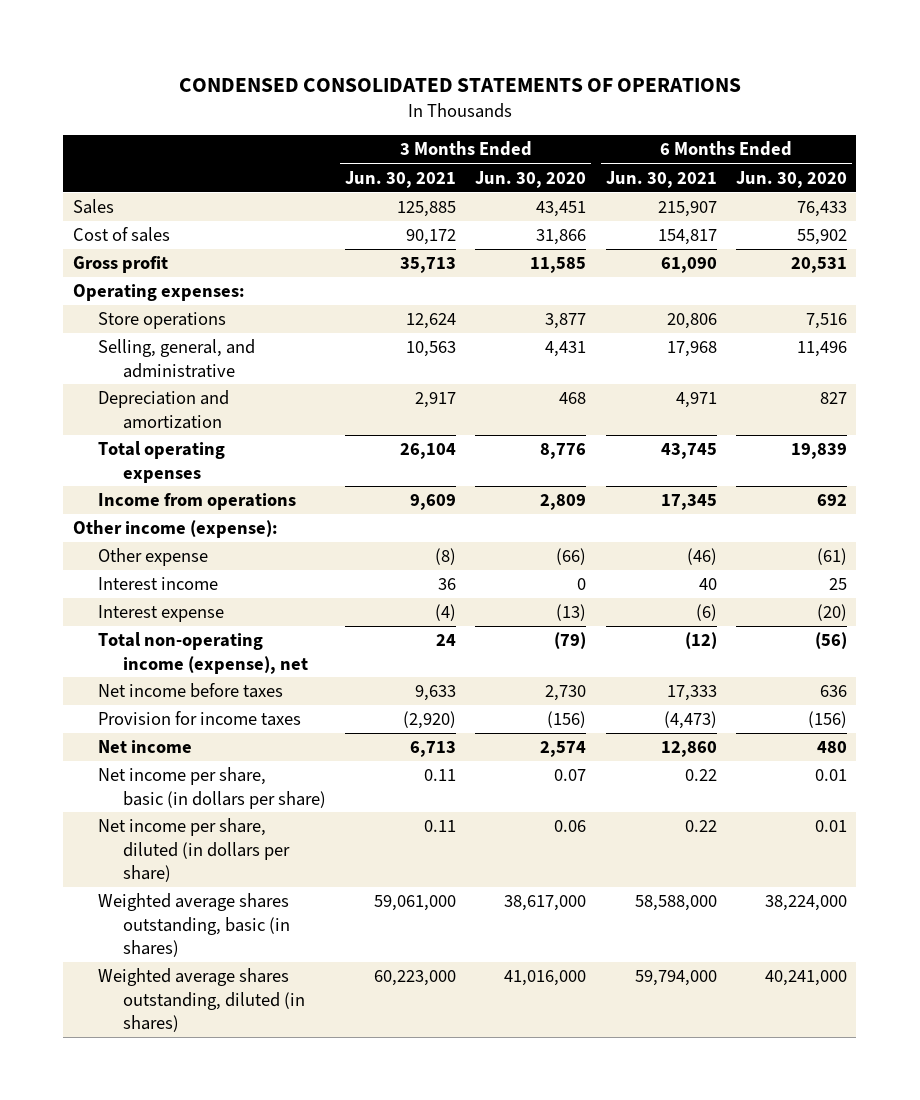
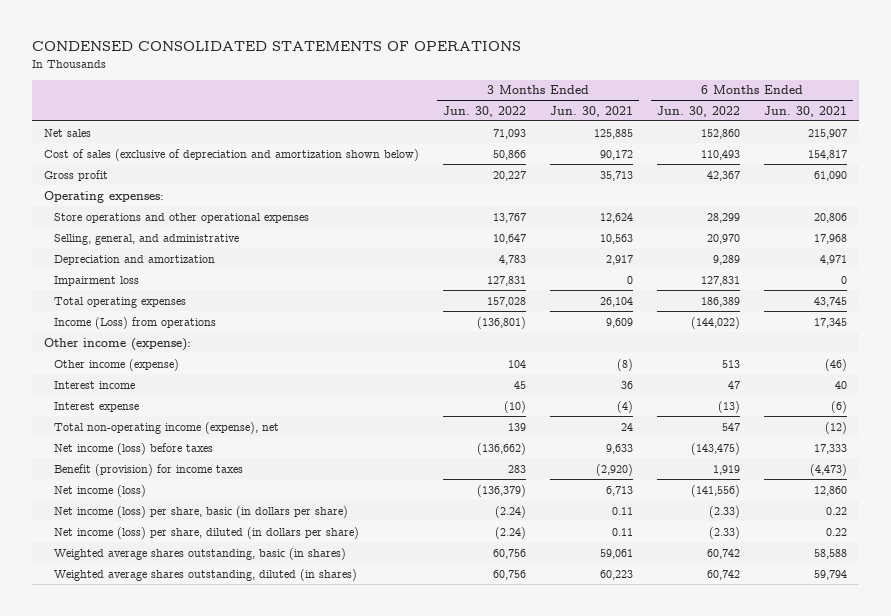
[475,170,587,188] Jun. 30, 2020 -> none
[735,170,847,188] Jun. 30, 2020 -> none
none -> [442,105,526,117] Jun. 30, 2022
none -> [656,105,740,117] Jun. 30, 2022
[72,199,114,215] Sales -> [43,128,91,137] Net sales
[72,227,170,243] Cost of sales -> [43,148,419,161] Cost of sales (exclusive of depreciation and amortization shown below)
[97,312,226,330] Store operations -> [53,212,309,223] Store operations and other operational expenses
none -> [53,275,139,286] Impairment loss
[97,493,296,511] Income from operations -> [53,316,216,329] Income (Loss) from operations
[97,548,208,567] Other expense -> [53,358,179,371] Other income (expense)
[97,683,283,699] Net income before taxes -> [53,442,213,455] Net income (loss) before taxes
[97,711,301,727] Provision for income taxes -> [53,463,243,476] Benefit (provision) for income taxes
[97,740,192,754] Net income -> [53,484,146,497] Net income (loss)
[97,767,327,809] Net income per share, basic (in dollars per share) -> [53,505,348,518] Net income (loss) per share, basic (in dollars per share)
[97,818,291,882] Net income per share, diluted (in dollars per share) -> [53,526,359,539] Net income (loss) per share, diluted (in dollars per share)
[374,895,457,912] 59,061,000 -> [599,548,633,559] 59,061
[634,895,717,912] 58,588,000 -> [813,548,847,559] 58,588
[374,970,457,987] 60,223,000 -> [599,569,633,580] 60,223
[634,970,717,987] 59,794,000 -> [813,569,847,580] 59,794

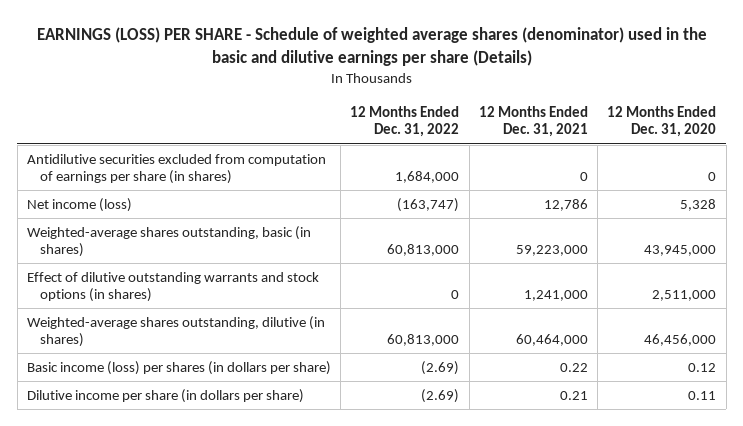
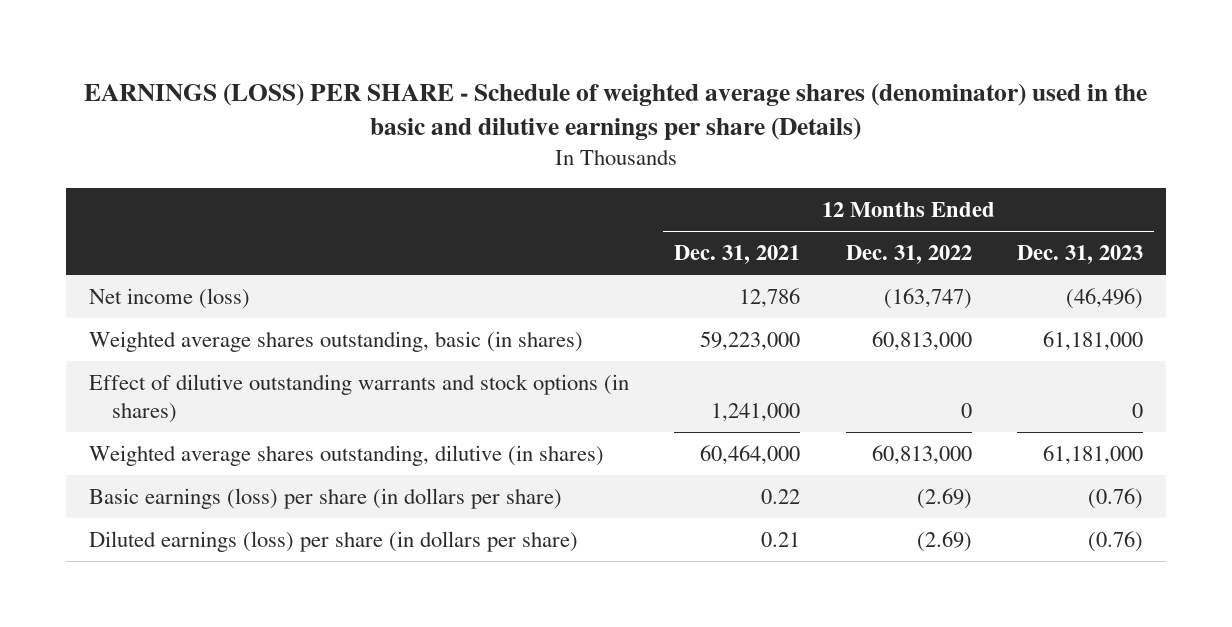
[607,106,717,138] 12 Months Ended Dec. 31, 2020 -> none
none -> [1017,245,1144,265] Dec. 31, 2023
[26,153,326,185] Antidilutive securities excluded from computation of earnings per share (in shares) -> none
[26,225,311,258] Weighted-average shares outstanding, basic (in shares) -> [88,331,583,353] Weighted average shares outstanding, basic (in shares)
[26,315,325,348] Weighted-average shares outstanding, dilutive (in shares) -> [88,445,604,467] Weighted average shares outstanding, dilutive (in shares)
[26,360,331,375] Basic income (loss) per shares (in dollars per share) -> [88,488,562,510] Basic earnings (loss) per share (in dollars per share)
[26,388,304,403] Dilutive income per share (in dollars per share) -> [88,531,578,553] Diluted earnings (loss) per share (in dollars per share)

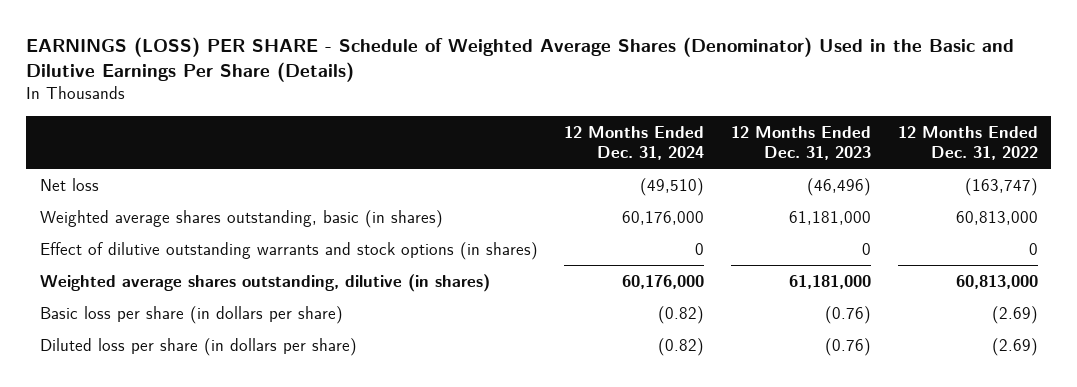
[84,82,1148,141] EARNINGS (LOSS) PER SHARE - Schedule of weighted average shares (denominator) used in the basic and dilutive earnings per share (Details) -> [26,36,1015,83] EARNINGS (LOSS) PER SHARE - Schedule of Weighted Average Shares (Denominator) Used in the Basic and Dilutive Earnings Per Share (Details)
[674,245,801,265] Dec. 31, 2021 -> none
none -> [564,125,705,160] 12 Months Ended Dec. 31, 2024
[88,288,250,310] Net income (loss) -> [39,178,99,192] Net loss
[88,488,562,510] Basic earnings (loss) per share (in dollars per share) -> [39,306,343,325] Basic loss per share (in dollars per share)
[88,531,578,553] Diluted earnings (loss) per share (in dollars per share) -> [39,338,357,357] Diluted loss per share (in dollars per share)

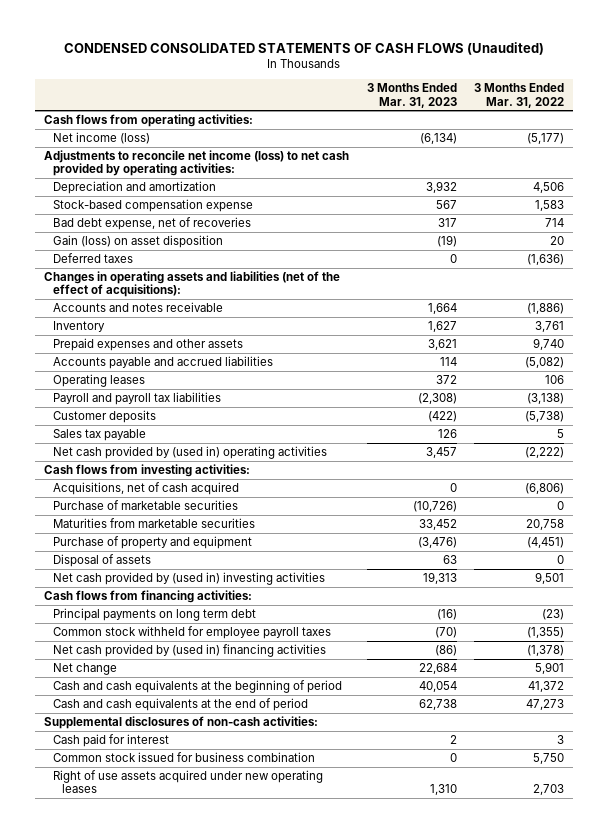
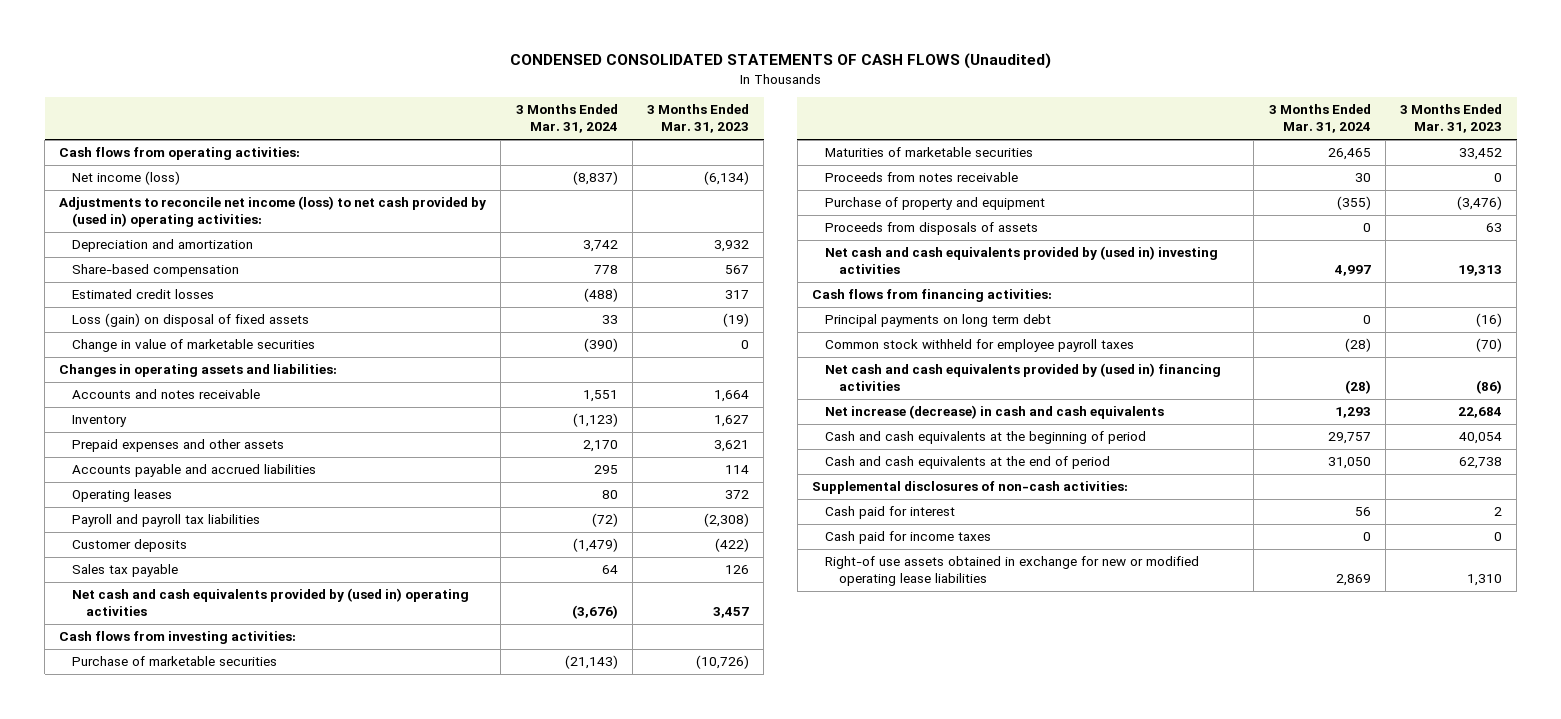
[474,83,565,108] 3 Months Ended Mar. 31, 2022 -> none
none -> [515,104,618,134] 3 Months Ended Mar. 31, 2024
[44,149,350,177] Adjustments to reconcile net income (loss) to net cash provided by operating activities: -> [59,196,487,228] Adjustments to reconcile net income (loss) to net cash provided by (used in) operating activities:
[52,252,133,263] Deferred taxes -> none
[52,198,253,212] Stock-based compensation expense -> [72,264,240,278] Share-based compensation
[52,216,251,230] Bad debt expense, net of recoveries -> [72,289,215,300] Estimated credit losses
[52,234,223,248] Gain (loss) on asset disposition -> [72,313,310,328] Loss (gain) on disposal of fixed assets
none -> [72,339,316,353] Change in value of marketable securities
[44,270,341,298] Changes in operating assets and liabilities (net of the effect of acquisitions): -> [59,364,338,378] Changes in operating assets and liabilities:
[52,445,327,459] Net cash provided by (used in) operating activities -> [72,588,470,617] Net cash and cash equivalents provided by (used in) operating activities
[52,481,239,495] Acquisitions, net of cash acquired -> none
[52,517,255,528] Maturities from marketable securities -> [825,147,1034,158] Maturities of marketable securities
none -> [825,172,1019,183] Proceeds from notes receivable
[52,553,151,567] Disposal of assets -> [825,222,1039,236] Proceeds from disposals of assets
[52,571,325,585] Net cash provided by (used in) investing activities -> [825,246,1219,275] Net cash and cash equivalents provided by (used in) investing activities
[52,643,326,657] Net cash provided by (used in) financing activities -> [825,363,1222,392] Net cash and cash equivalents provided by (used in) financing activities
[52,662,117,675] Net change -> [825,405,1165,420] Net increase (decrease) in cash and cash equivalents
[52,751,315,762] Common stock issued for business combination -> none
none -> [825,531,992,545] Cash paid for income taxes
[52,769,323,794] Right of use assets acquired under new operating leases -> [825,556,1200,587] Right-of use assets obtained in exchange for new or modified operating lease liabilities

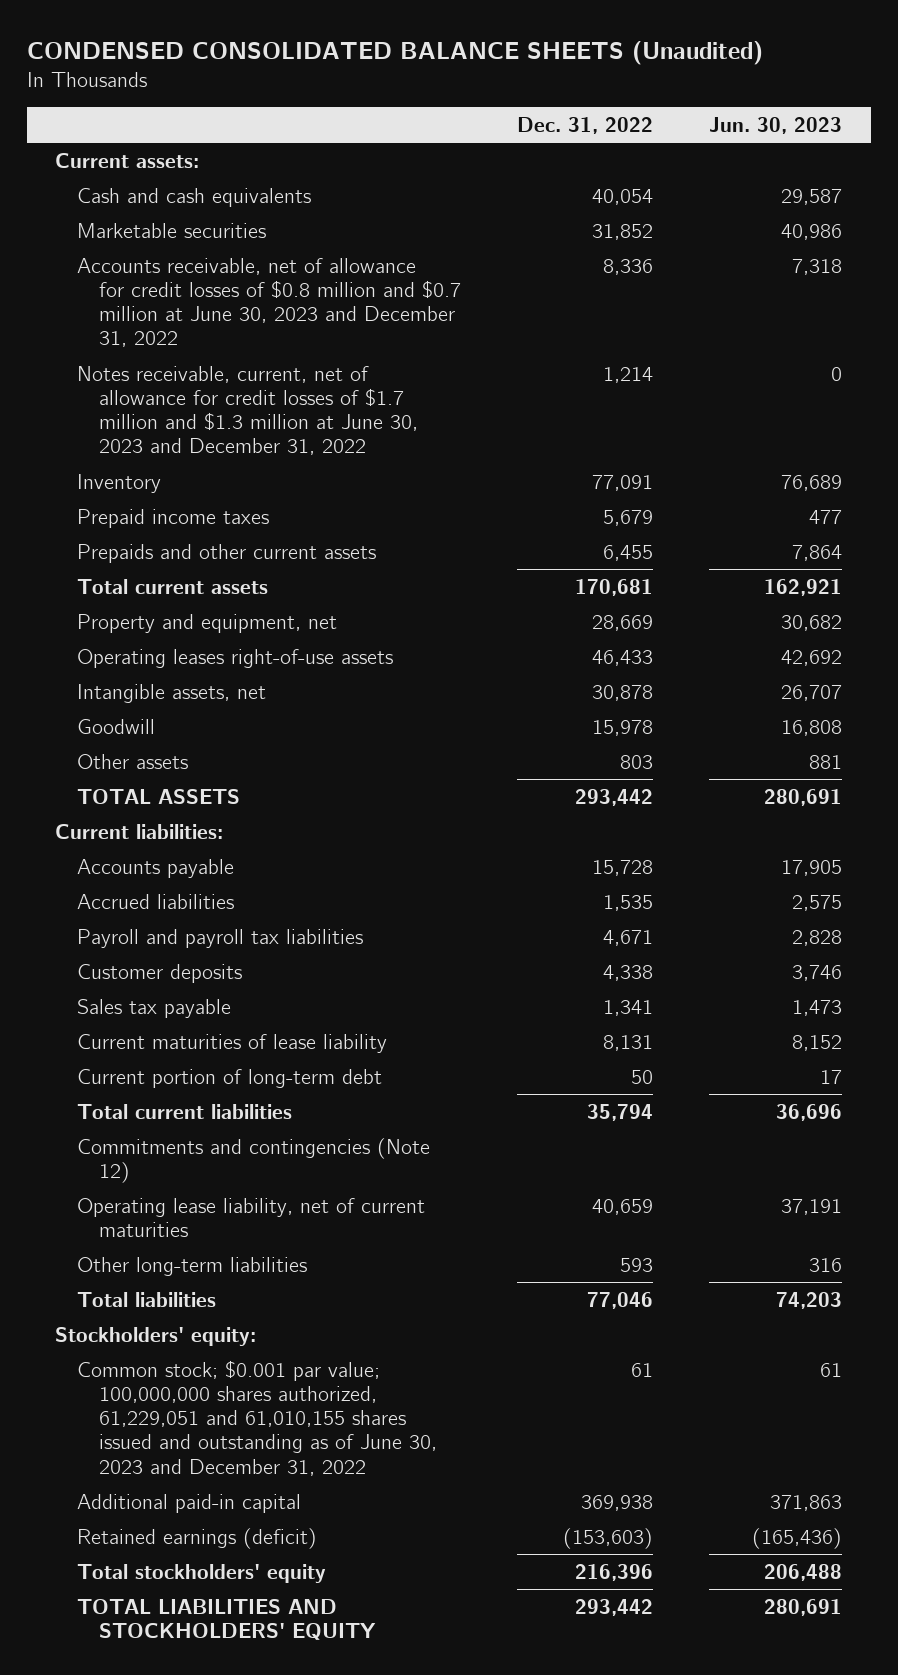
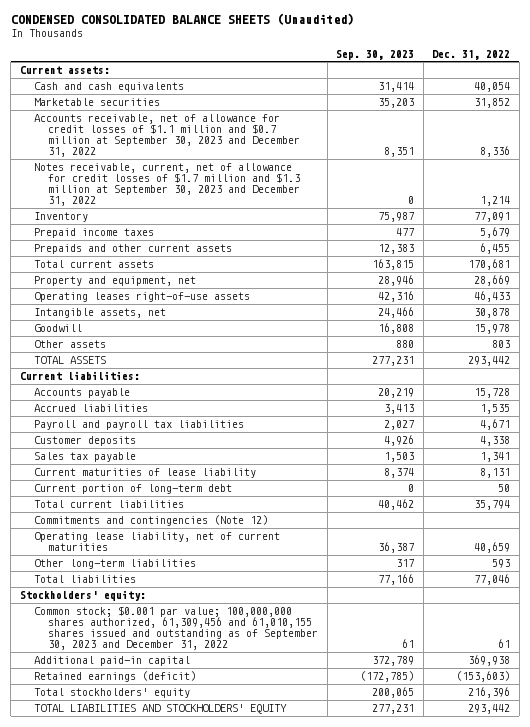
[709,116,843,134] Jun. 30, 2023 -> none
none -> [336,49,415,60] Sep. 30, 2023
[77,257,462,348] Accounts receivable, net of allowance for credit losses of $0.8 million and $0.7 million at June 30, 2023 and December 31, 2022 -> [33,113,301,158] Accounts receivable, net of allowance for credit losses of $1.1 million and $0.7 million at September 30, 2023 and December 31, 2022
[77,365,419,456] Notes receivable, current, net of allowance for credit losses of $1.7 million and $1.3 million at June 30, 2023 and December 31, 2022 -> [33,162,301,207] Notes receivable, current, net of allowance for credit losses of $1.7 million and $1.3 million at September 30, 2023 and December 31, 2022
[77,1359,438,1476] Common stock; $0.001 par value; 100,000,000 shares authorized, 61,229,051 and 61,010,155 shares issued and outstanding as of June 30, 2023 and December 31, 2022 -> [33,605,319,651] Common stock; $0.001 par value; 100,000,000 shares authorized, 61,309,456 and 61,010,155 shares issued and outstanding as of September 30, 2023 and December 31, 2022

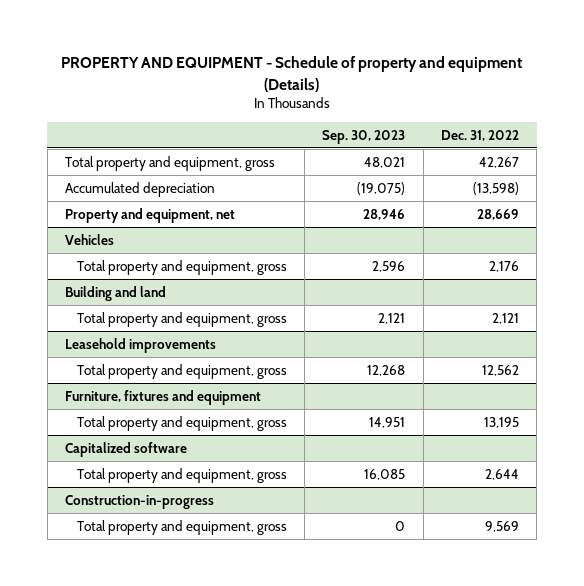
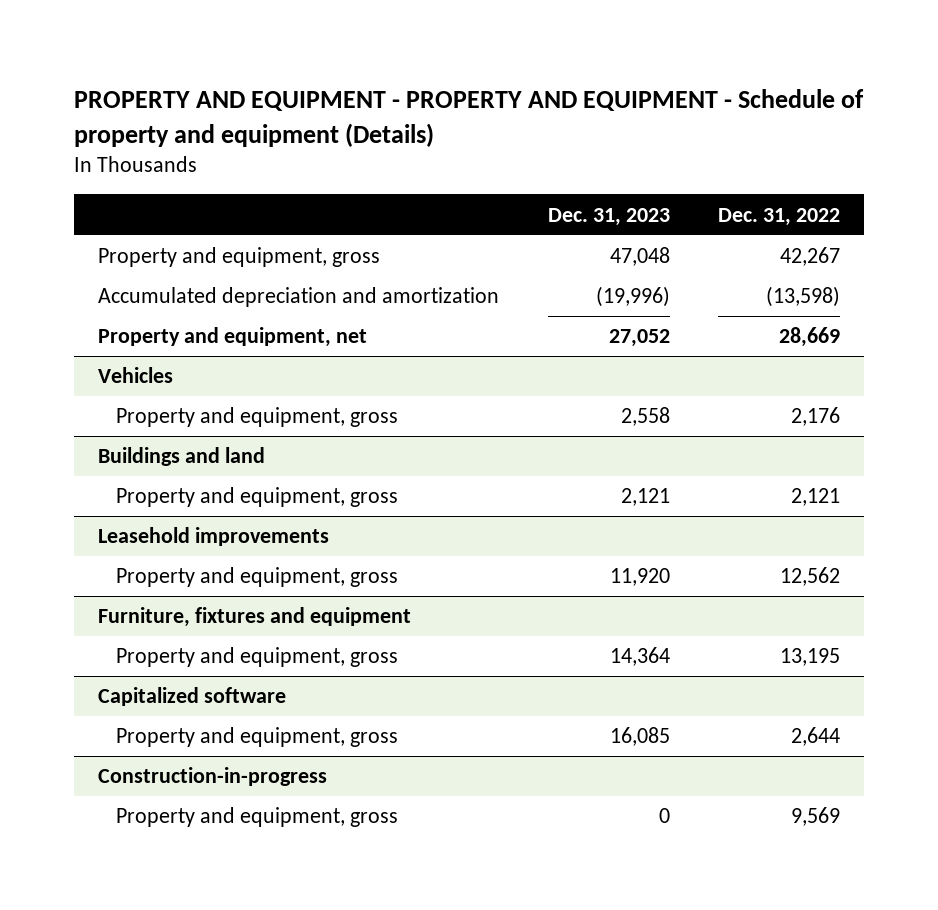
[61,56,523,92] PROPERTY AND EQUIPMENT - Schedule of property and equipment (Details) -> [74,89,865,147] PROPERTY AND EQUIPMENT - PROPERTY AND EQUIPMENT - Schedule of property and equipment (Details)
[322,129,406,144] Sep. 30, 2023 -> none
none -> [547,207,670,226] Dec. 31, 2023
[65,155,276,171] Total property and equipment, gross -> [98,247,381,268] Property and equipment, gross
[65,181,216,197] Accumulated depreciation -> [98,287,500,308] Accumulated depreciation and amortization
[76,259,287,275] Total property and equipment, gross -> [115,407,398,428] Property and equipment, gross
[65,285,167,301] Building and land -> [98,447,266,467] Buildings and land
[76,311,287,327] Total property and equipment, gross -> [115,487,398,508] Property and equipment, gross
[76,363,287,379] Total property and equipment, gross -> [115,567,398,588] Property and equipment, gross
[76,415,287,431] Total property and equipment, gross -> [115,647,398,668] Property and equipment, gross
[76,467,287,483] Total property and equipment, gross -> [115,727,398,748] Property and equipment, gross
[76,519,287,535] Total property and equipment, gross -> [115,807,398,828] Property and equipment, gross

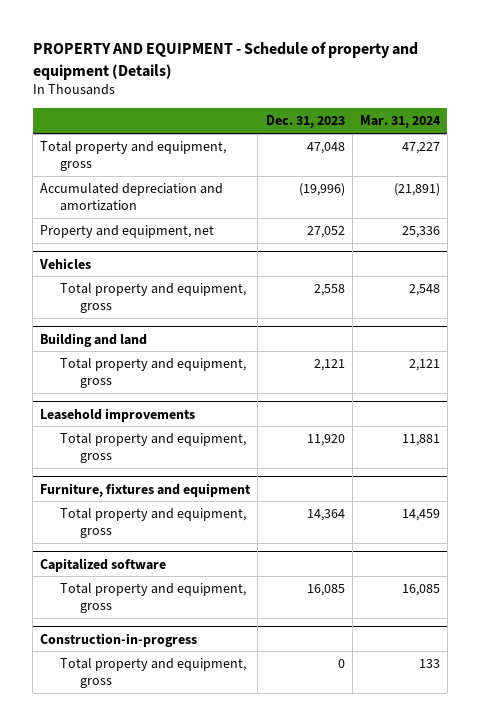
[74,89,865,147] PROPERTY AND EQUIPMENT - PROPERTY AND EQUIPMENT - Schedule of property and equipment (Details) -> [32,42,418,80] PROPERTY AND EQUIPMENT - Schedule of property and equipment (Details)
[717,207,840,226] Dec. 31, 2022 -> none
none -> [359,115,441,129] Mar. 31, 2024
[98,247,381,268] Property and equipment, gross -> [40,140,227,172] Total property and equipment, gross
[115,407,398,428] Property and equipment, gross -> [60,282,247,314] Total property and equipment, gross
[98,447,266,467] Buildings and land -> [40,332,148,347] Building and land
[115,487,398,508] Property and equipment, gross -> [60,357,247,389] Total property and equipment, gross
[115,567,398,588] Property and equipment, gross -> [60,432,247,464] Total property and equipment, gross
[115,647,398,668] Property and equipment, gross -> [60,507,247,539] Total property and equipment, gross
[115,727,398,748] Property and equipment, gross -> [60,582,247,614] Total property and equipment, gross
[115,807,398,828] Property and equipment, gross -> [60,657,247,689] Total property and equipment, gross

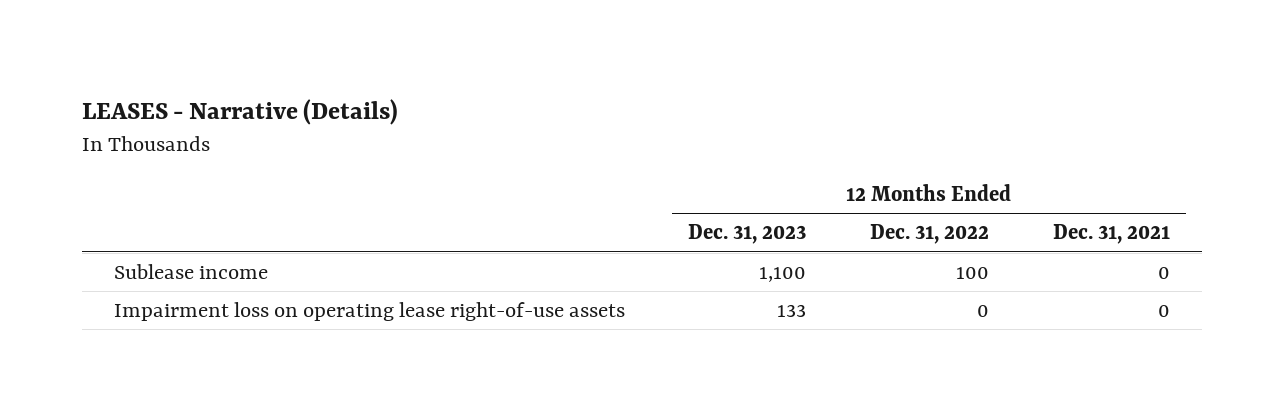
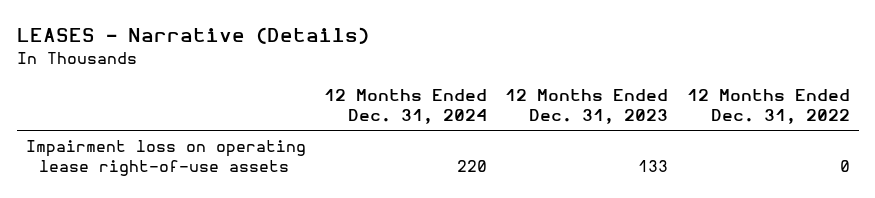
[1052,224,1170,245] Dec. 31, 2021 -> none
none -> [324,89,488,125] 12 Months Ended Dec. 31, 2024
[113,263,268,279] Sublease income -> none

